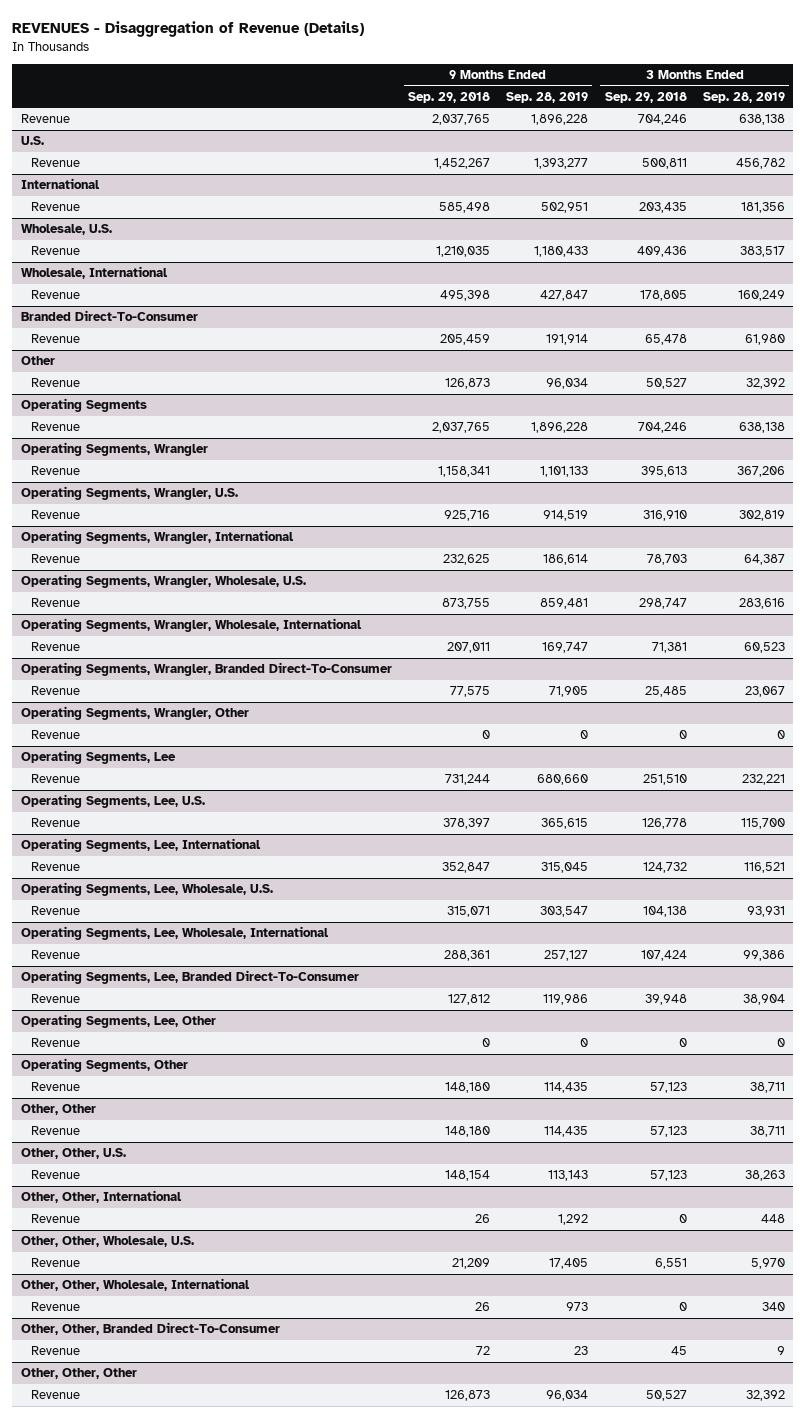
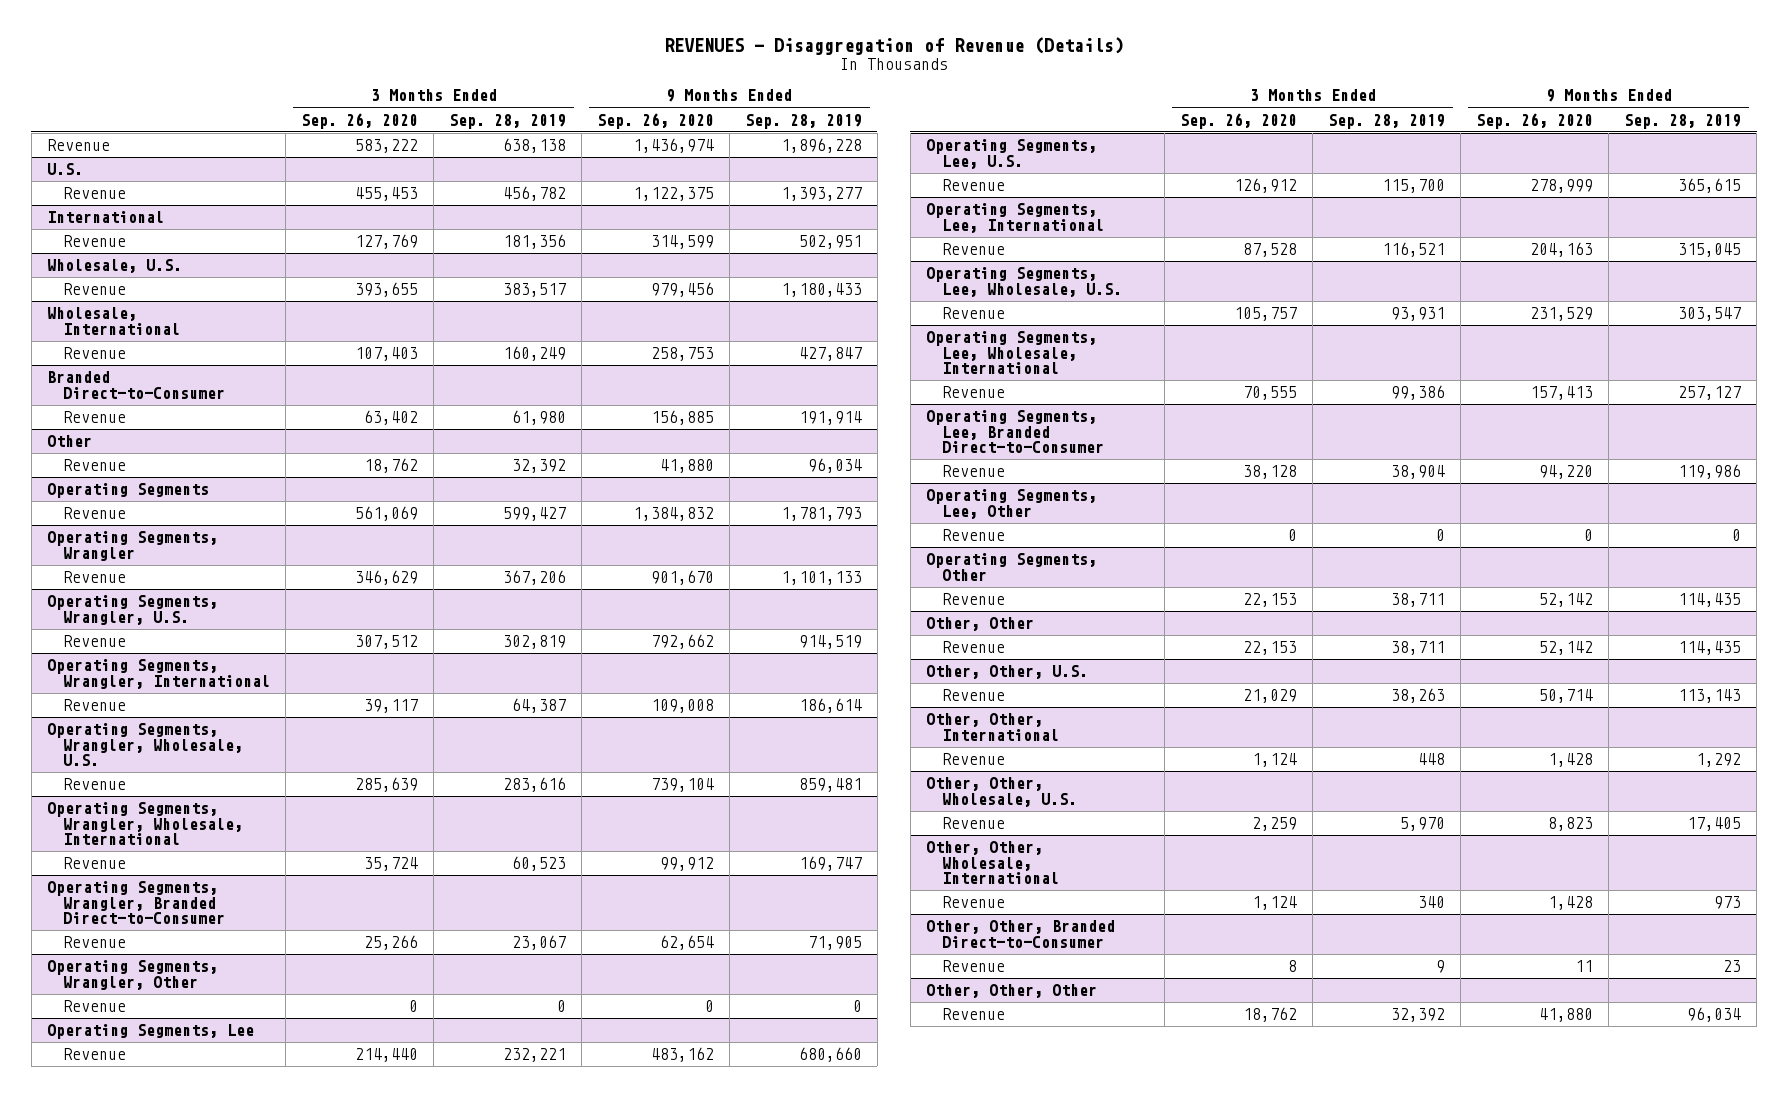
[407,91,490,103] Sep. 29, 2018 -> none
[604,91,687,103] Sep. 29, 2018 -> none
none -> [301,112,419,129] Sep. 26, 2020
none -> [596,112,714,129] Sep. 26, 2020
[20,310,198,322] Branded Direct-To-Consumer -> [46,371,226,399] Branded Direct-to-Consumer
[531,422,589,434] 1,896,228 -> [780,507,862,522] 1,781,793
[738,422,785,434] 638,138 -> [503,507,567,522] 599,427
[20,662,392,677] Operating Segments, Wrangler, Branded Direct-To-Consumer -> [46,881,226,924] Operating Segments, Wrangler, Branded Direct-to-Consumer
[20,970,359,985] Operating Segments, Lee, Branded Direct-To-Consumer -> [925,410,1105,453] Operating Segments, Lee, Branded Direct-to-Consumer
[20,1322,280,1336] Other, Other, Branded Direct-To-Consumer -> [925,920,1115,948] Other, Other, Branded Direct-to-Consumer

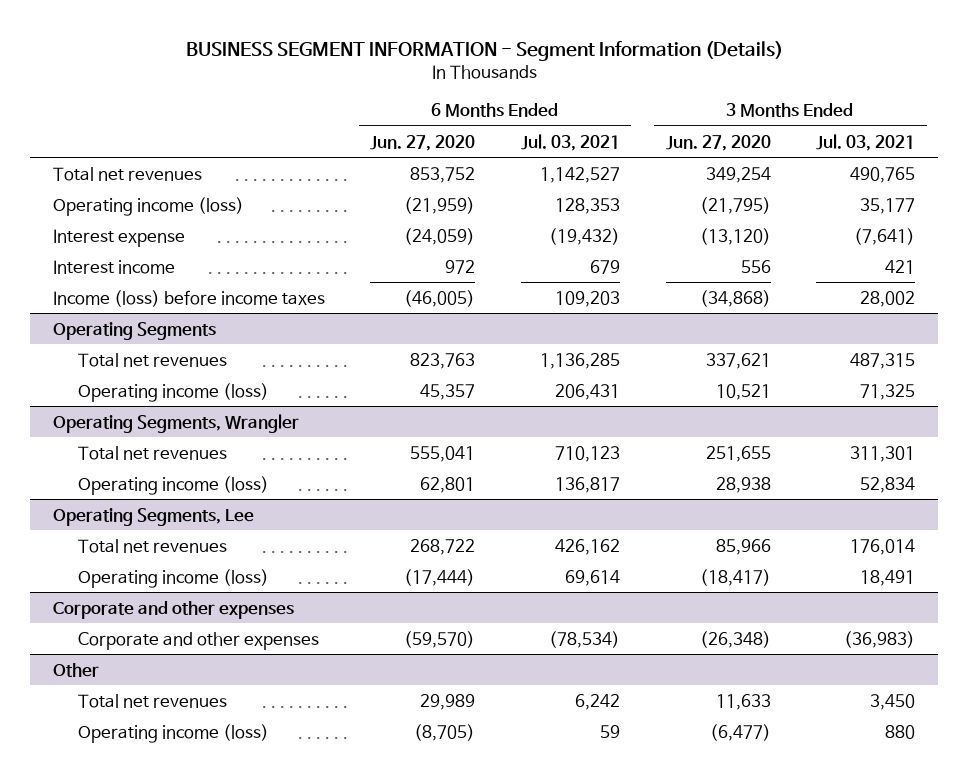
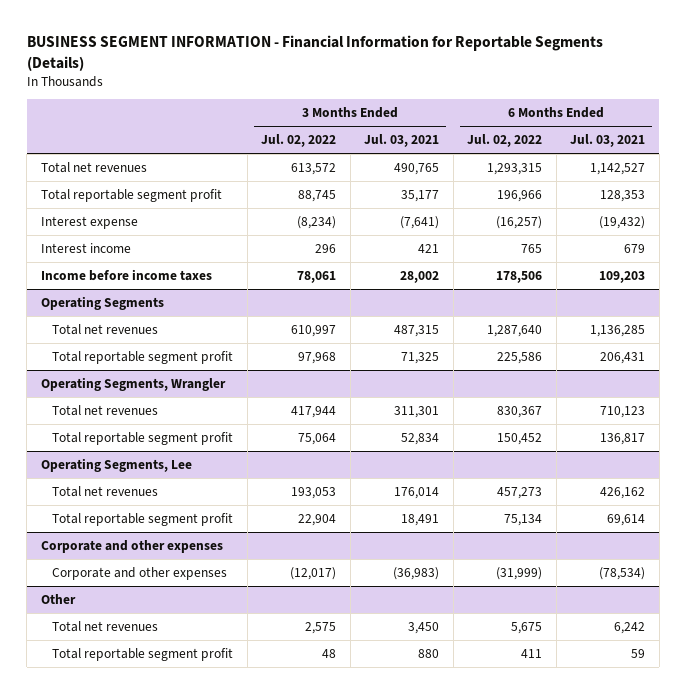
[185,40,783,61] BUSINESS SEGMENT INFORMATION - Segment Information (Details) -> [26,35,603,71] BUSINESS SEGMENT INFORMATION - Financial Information for Reportable Segments (Details)
[370,134,476,151] Jun. 27, 2020 -> none
[665,134,771,151] Jun. 27, 2020 -> none
none -> [261,134,337,148] Jul. 02, 2022
none -> [467,134,543,148] Jul. 02, 2022
[52,196,244,216] Operating income (loss) -> [40,188,222,202] Total reportable segment profit
[52,289,325,307] Income (loss) before income taxes -> [40,268,212,281] Income before income taxes
[78,382,270,402] Operating income (loss) -> [51,350,233,364] Total reportable segment profit
[78,475,270,495] Operating income (loss) -> [51,431,233,445] Total reportable segment profit
[78,568,270,588] Operating income (loss) -> [51,512,233,526] Total reportable segment profit
[78,723,270,743] Operating income (loss) -> [51,647,233,661] Total reportable segment profit

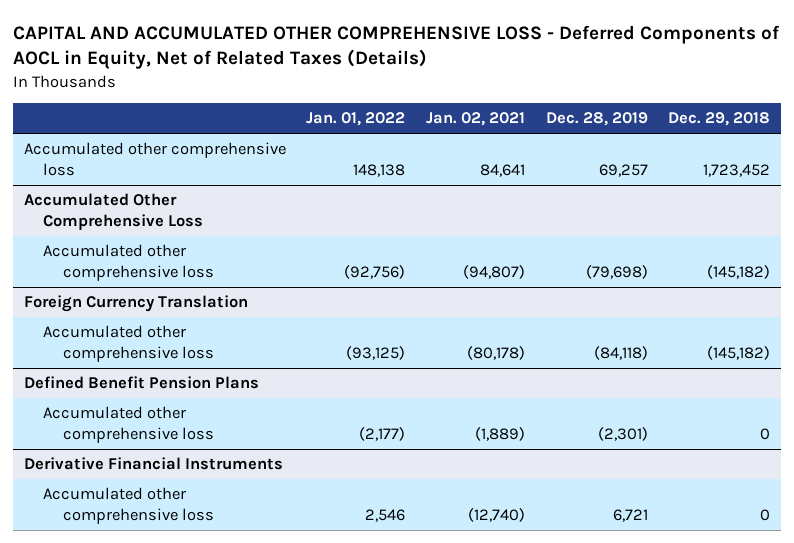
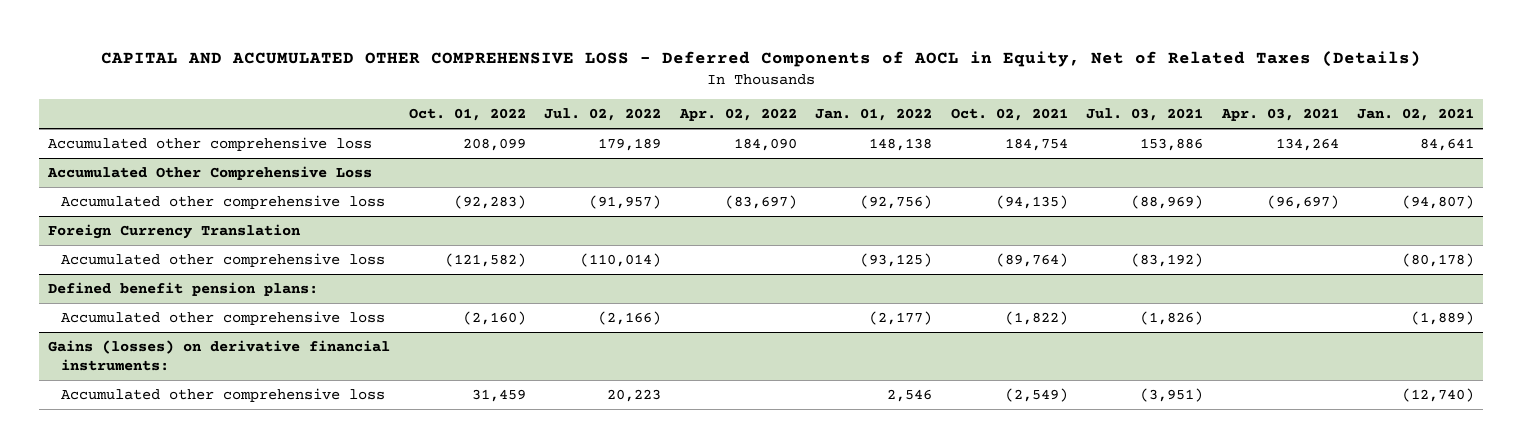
[545,112,648,127] Dec. 28, 2019 -> none
[668,112,771,127] Dec. 29, 2018 -> none
none -> [408,108,526,122] Oct. 01, 2022
none -> [544,108,662,122] Jul. 02, 2022
none -> [678,108,797,122] Apr. 02, 2022
none -> [950,108,1068,122] Oct. 02, 2021
none -> [1086,108,1204,122] Jul. 03, 2021
none -> [1220,108,1339,122] Apr. 03, 2021
[23,376,259,390] Defined Benefit Pension Plans -> [48,281,319,296] Defined benefit pension plans:
[23,457,283,471] Derivative Financial Instruments -> [48,339,391,371] Gains (losses) on derivative financial instruments:

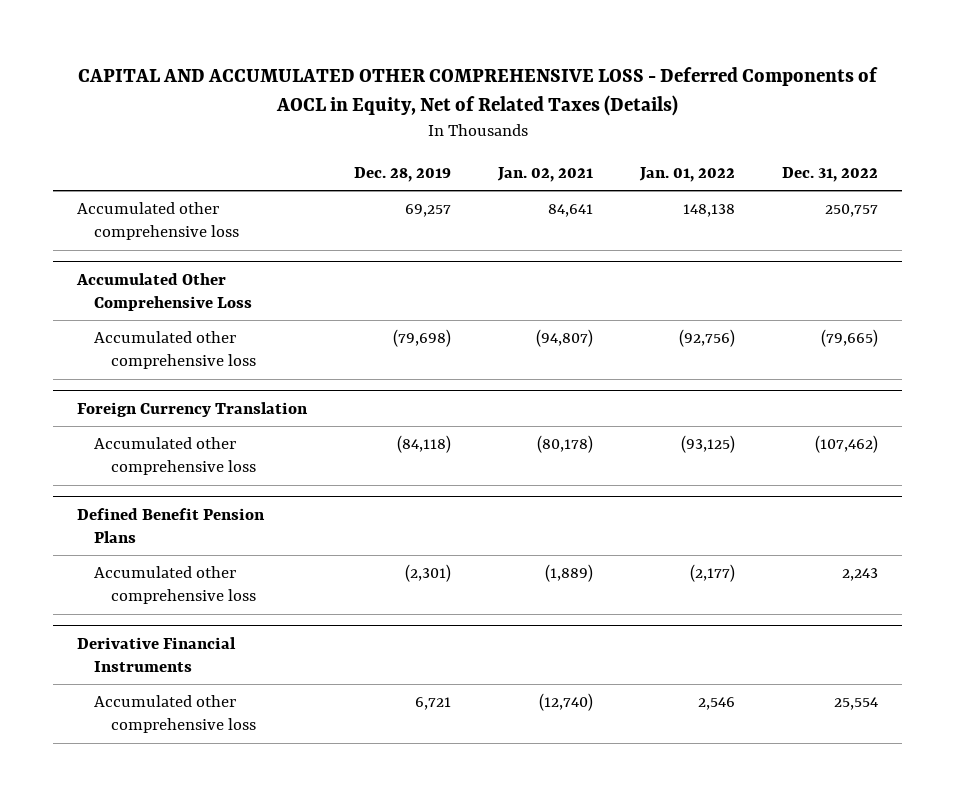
[408,108,526,122] Oct. 01, 2022 -> none
[544,108,662,122] Jul. 02, 2022 -> none
[678,108,797,122] Apr. 02, 2022 -> none
[950,108,1068,122] Oct. 02, 2021 -> none
[1086,108,1204,122] Jul. 03, 2021 -> none
[1220,108,1339,122] Apr. 03, 2021 -> none
none -> [353,166,451,182] Dec. 28, 2019
none -> [782,166,879,182] Dec. 31, 2022
[48,281,319,296] Defined benefit pension plans: -> [76,507,265,544] Defined Benefit Pension Plans
[48,339,391,371] Gains (losses) on derivative financial instruments: -> [76,636,236,673] Derivative Financial Instruments

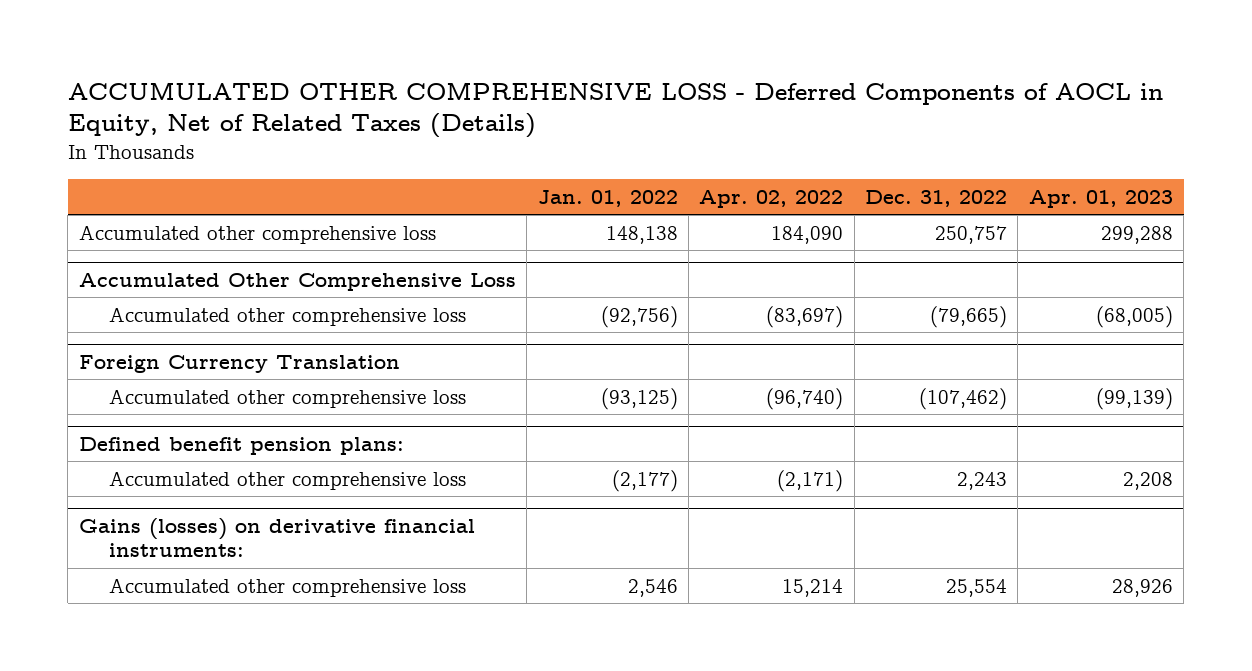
[77,67,878,117] CAPITAL AND ACCUMULATED OTHER COMPREHENSIVE LOSS - Deferred Components of AOCL in Equity, Net of Related Taxes (Details) -> [67,81,1163,139] ACCUMULATED OTHER COMPREHENSIVE LOSS - Deferred Components of AOCL in Equity, Net of Related Taxes (Details)
[353,166,451,182] Dec. 28, 2019 -> none
[497,166,594,182] Jan. 02, 2021 -> none
none -> [699,189,844,208] Apr. 02, 2022
none -> [1028,189,1173,208] Apr. 01, 2023
[76,507,265,544] Defined Benefit Pension Plans -> [78,436,404,455] Defined benefit pension plans:
[76,636,236,673] Derivative Financial Instruments -> [78,517,475,557] Gains (losses) on derivative financial instruments:

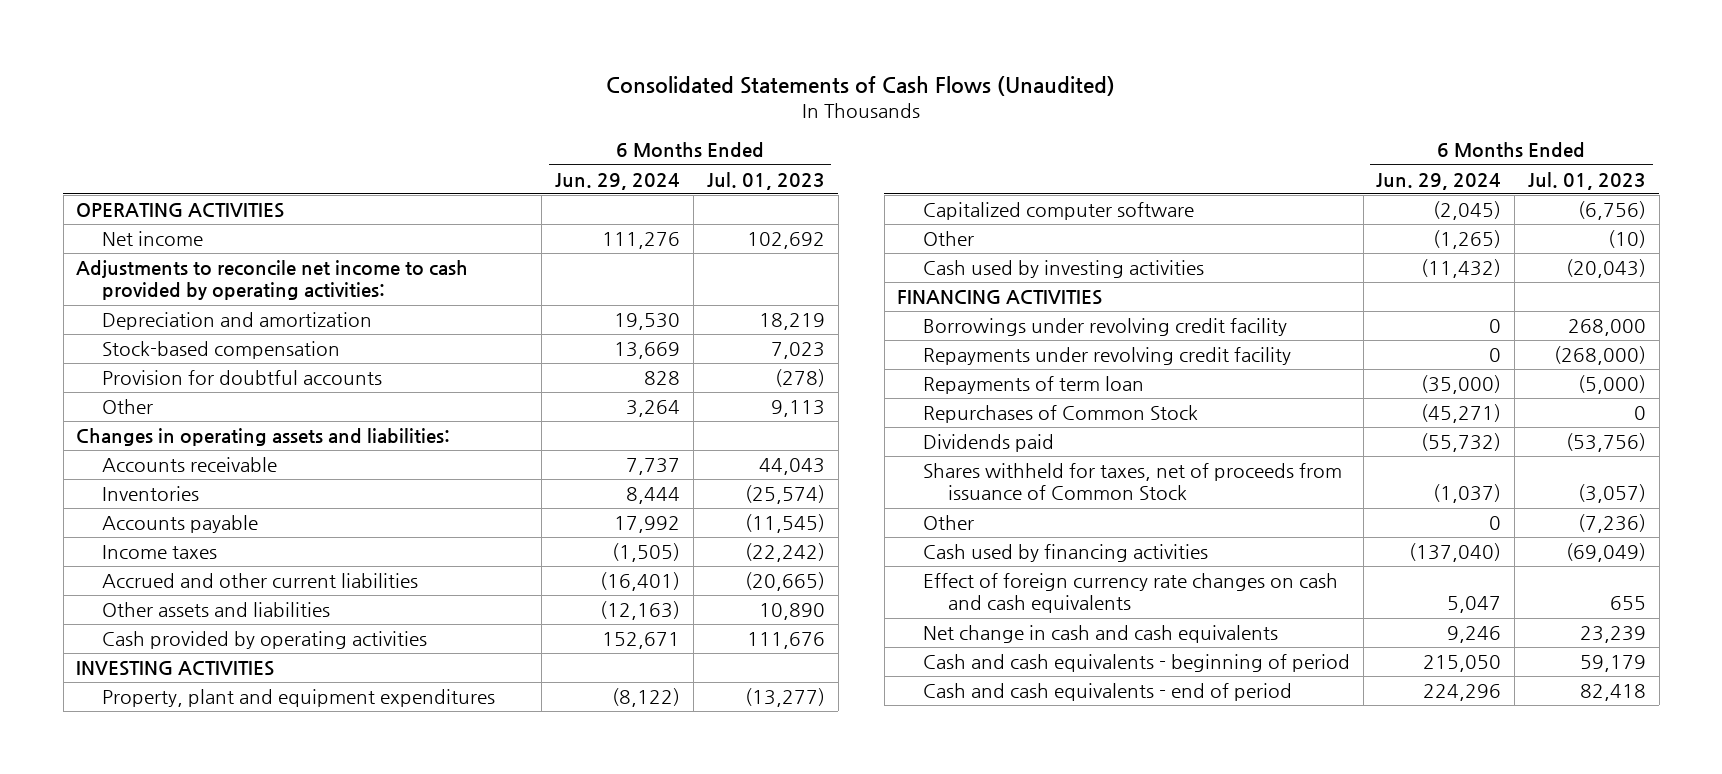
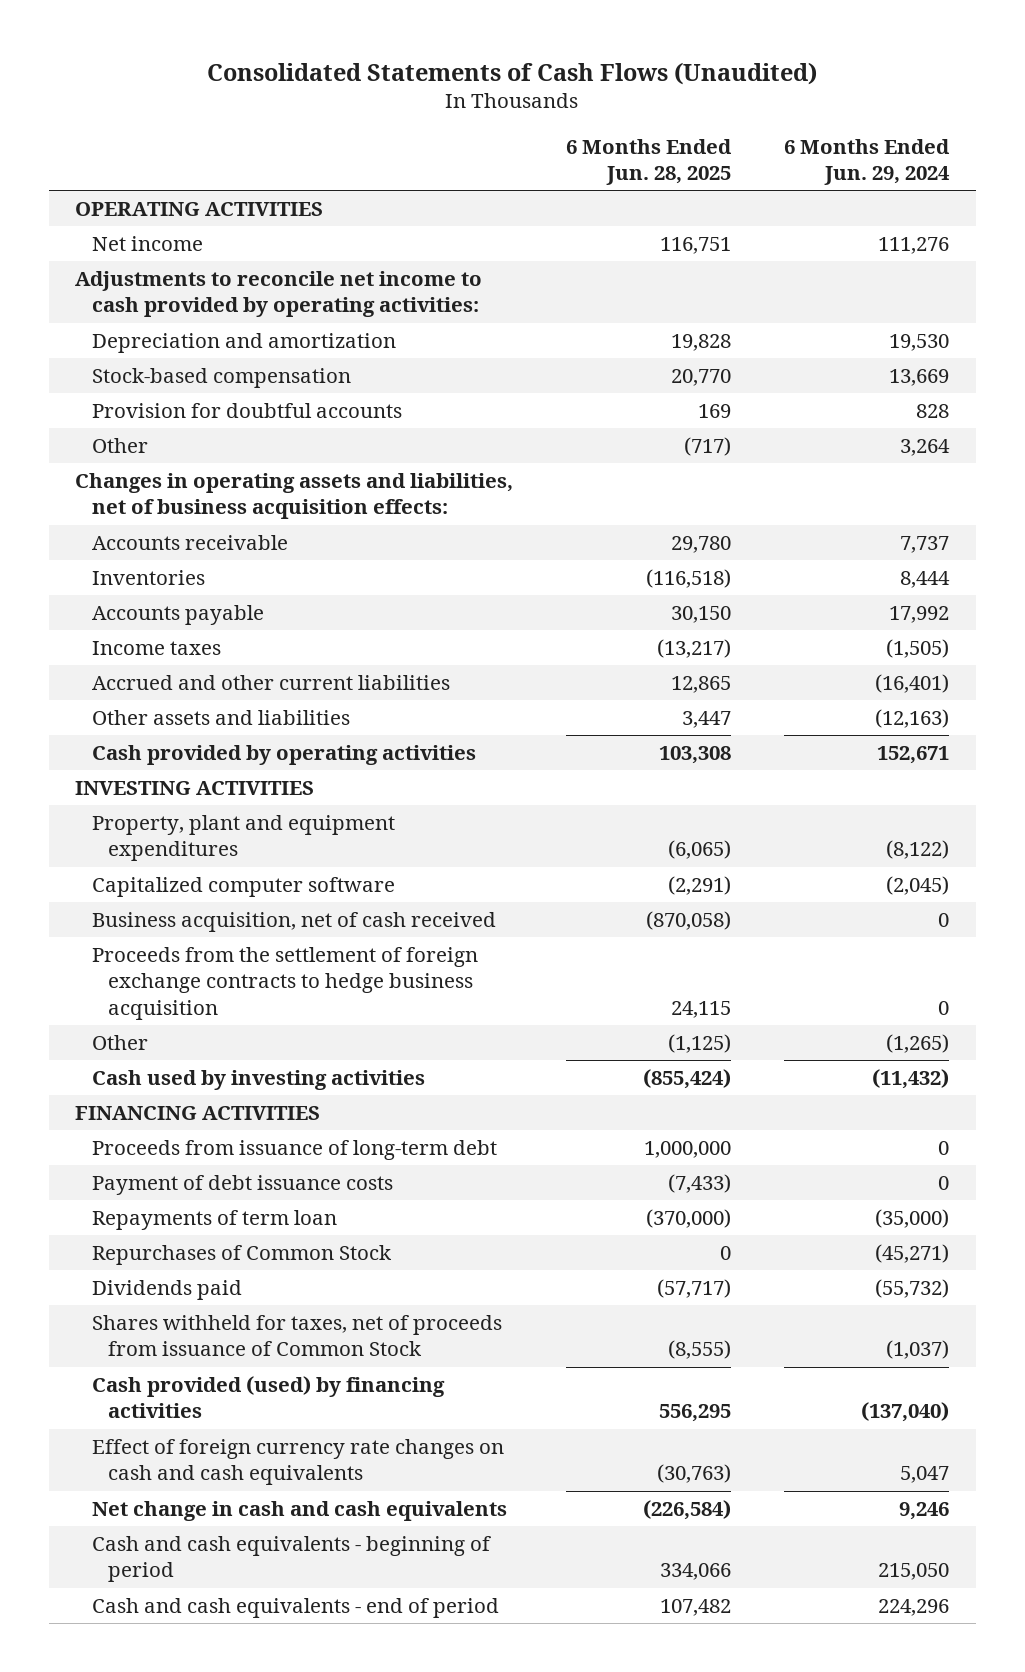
[706,171,825,190] Jul. 01, 2023 -> none
none -> [566,138,733,186] 6 Months Ended Jun. 28, 2025
[76,428,451,447] Changes in operating assets and liabilities: -> [75,472,514,520] Changes in operating assets and liabilities, net of business acquisition effects:
none -> [91,911,496,932] Business acquisition, net of cash received
none -> [91,946,478,1020] Proceeds from the settlement of foreign exchange contracts to hedge business acquisition
[922,318,1287,337] Borrowings under revolving credit facility -> none
[922,347,1291,366] Repayments under revolving credit facility -> none
none -> [91,1139,497,1160] Proceeds from issuance of long-term debt
none -> [91,1174,393,1195] Payment of debt issuance costs
[922,515,974,531] Other -> none
[922,544,1208,563] Cash used by financing activities -> [91,1375,445,1419] Cash provided (used) by financing activities

